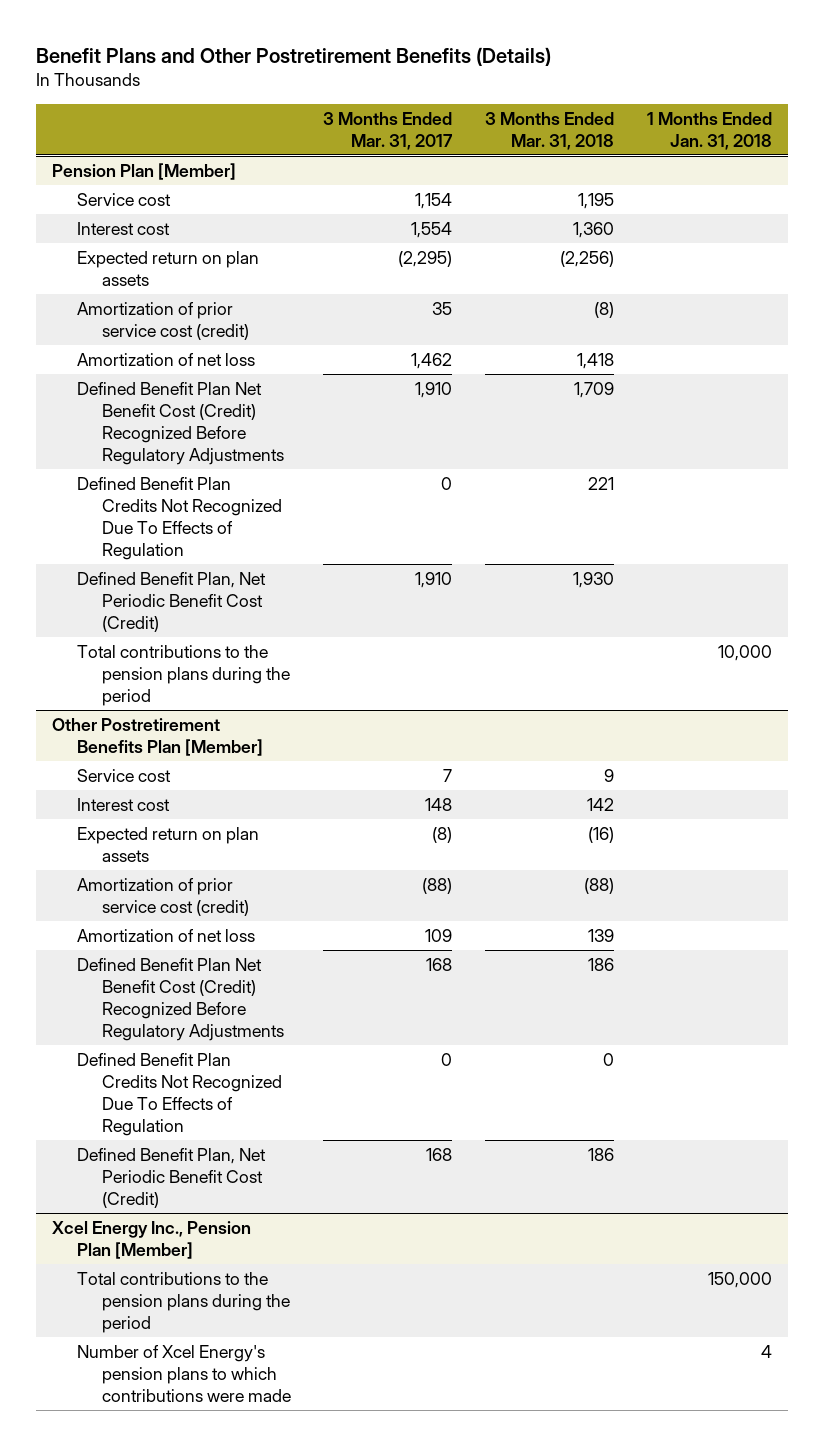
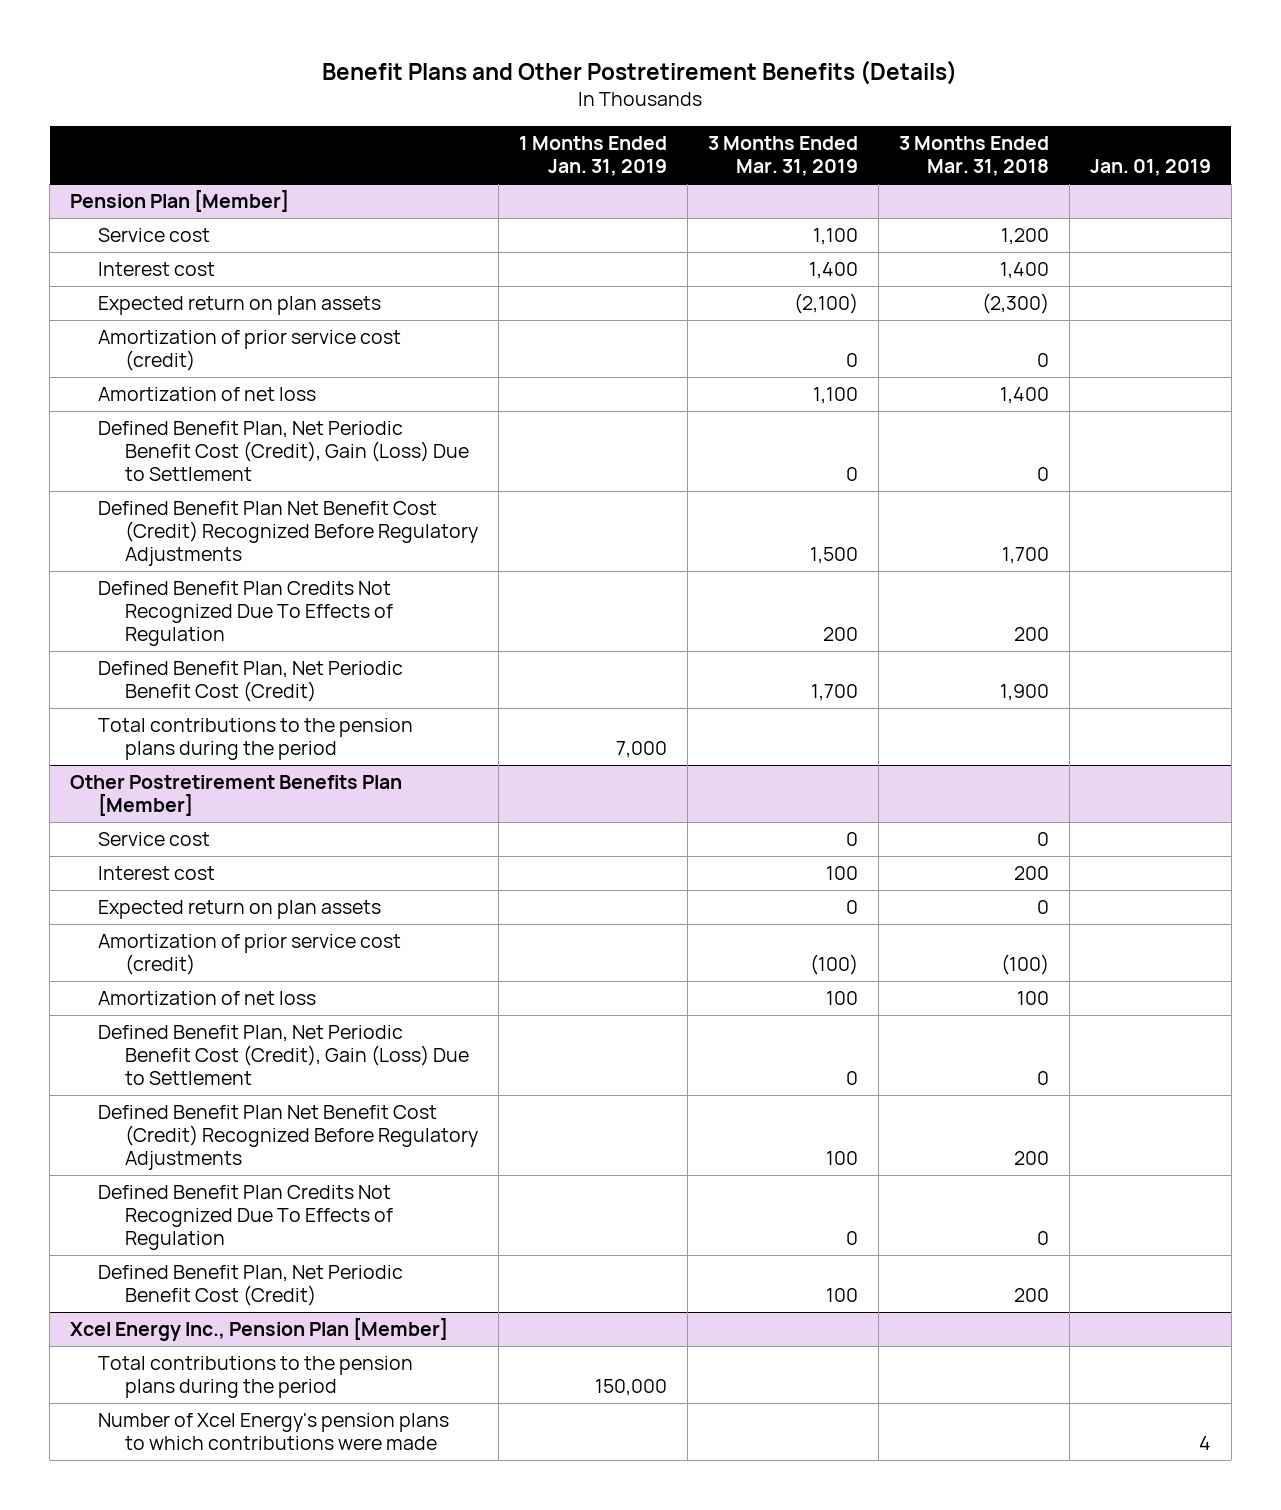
[323,111,454,150] 3 Months Ended Mar. 31, 2017 -> none
[646,111,772,150] 1 Months Ended Jan. 31, 2018 -> none
none -> [518,136,667,177] 1 Months Ended Jan. 31, 2019
none -> [707,136,858,177] 3 Months Ended Mar. 31, 2019
none -> [1089,159,1211,177] Jan. 01, 2019
[578,193,615,210] 1,195 -> [1000,228,1049,246] 1,200
[573,222,615,239] 1,360 -> [999,262,1049,280] 1,400
[560,251,615,268] (2,256) -> [981,293,1049,315] (2,300)
[594,302,615,319] (8) -> [1036,353,1049,368] 0
[577,353,615,370] 1,418 -> [999,387,1049,405] 1,400
none -> [97,421,469,482] Defined Benefit Plan, Net Periodic Benefit Cost (Credit), Gain (Loss) Due to Settlement
[574,382,615,399] 1,709 -> [1001,547,1049,565] 1,700
[588,477,615,491] 221 -> [1013,627,1049,642] 200
[573,572,615,589] 1,930 -> [999,684,1049,702] 1,900
[604,769,615,783] 9 -> [1036,832,1049,847] 0
[587,798,615,812] 142 -> [1013,866,1049,881] 200
[588,827,615,844] (16) -> [1036,900,1049,915] 0
[584,878,615,895] (88) -> [1000,954,1049,976] (100)
[588,929,615,943] 139 -> [1016,991,1049,1006] 100
none -> [97,1025,469,1086] Defined Benefit Plan, Net Periodic Benefit Cost (Credit), Gain (Loss) Due to Settlement
[588,958,615,972] 186 -> [1013,1151,1049,1166] 200
[588,1148,615,1162] 186 -> [1013,1288,1049,1303] 200

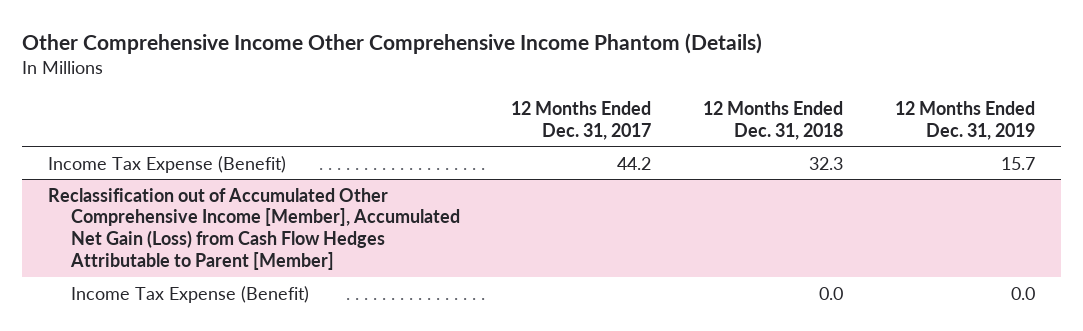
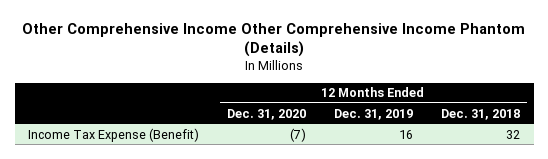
[511,100,652,140] 12 Months Ended Dec. 31, 2017 -> none
none -> [227,108,307,120] Dec. 31, 2020
[47,187,460,270] Reclassification out of Accumulated Other Comprehensive Income [Member], Accumulated Net Gain (Loss) from Cash Flow Hedges Attributable to Parent [Member] -> none
[70,285,309,303] Income Tax Expense (Benefit) -> none
[809,156,844,170] 32.3 -> [505,129,520,139] 32
[1000,156,1035,170] 15.7 -> [398,129,413,139] 16

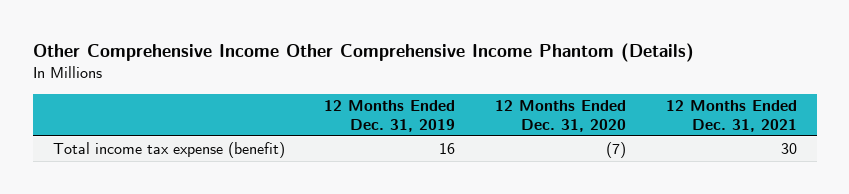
[440,108,520,120] Dec. 31, 2018 -> none
none -> [665,99,797,132] 12 Months Ended Dec. 31, 2021
[28,127,200,142] Income Tax Expense (Benefit) -> [52,142,285,159] Total income tax expense (benefit)

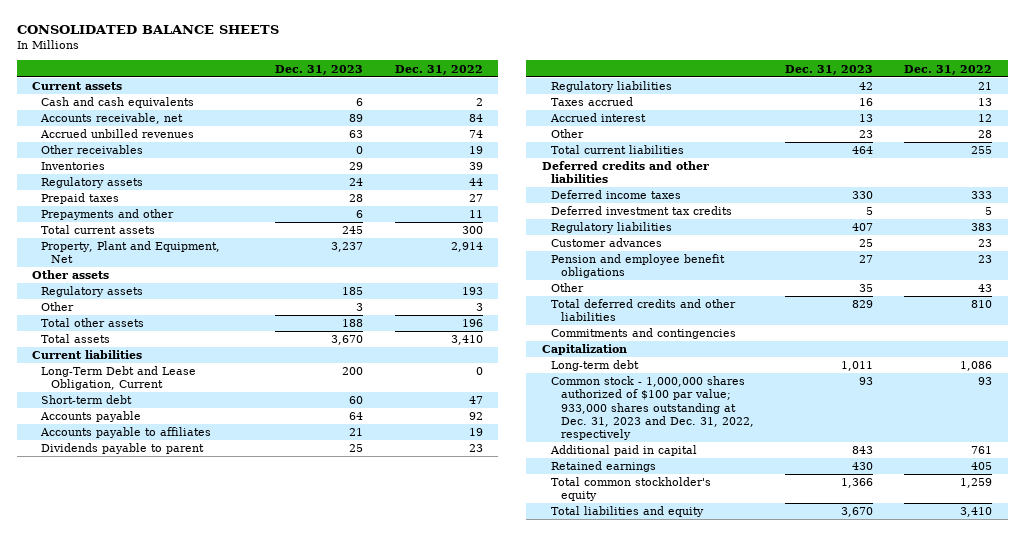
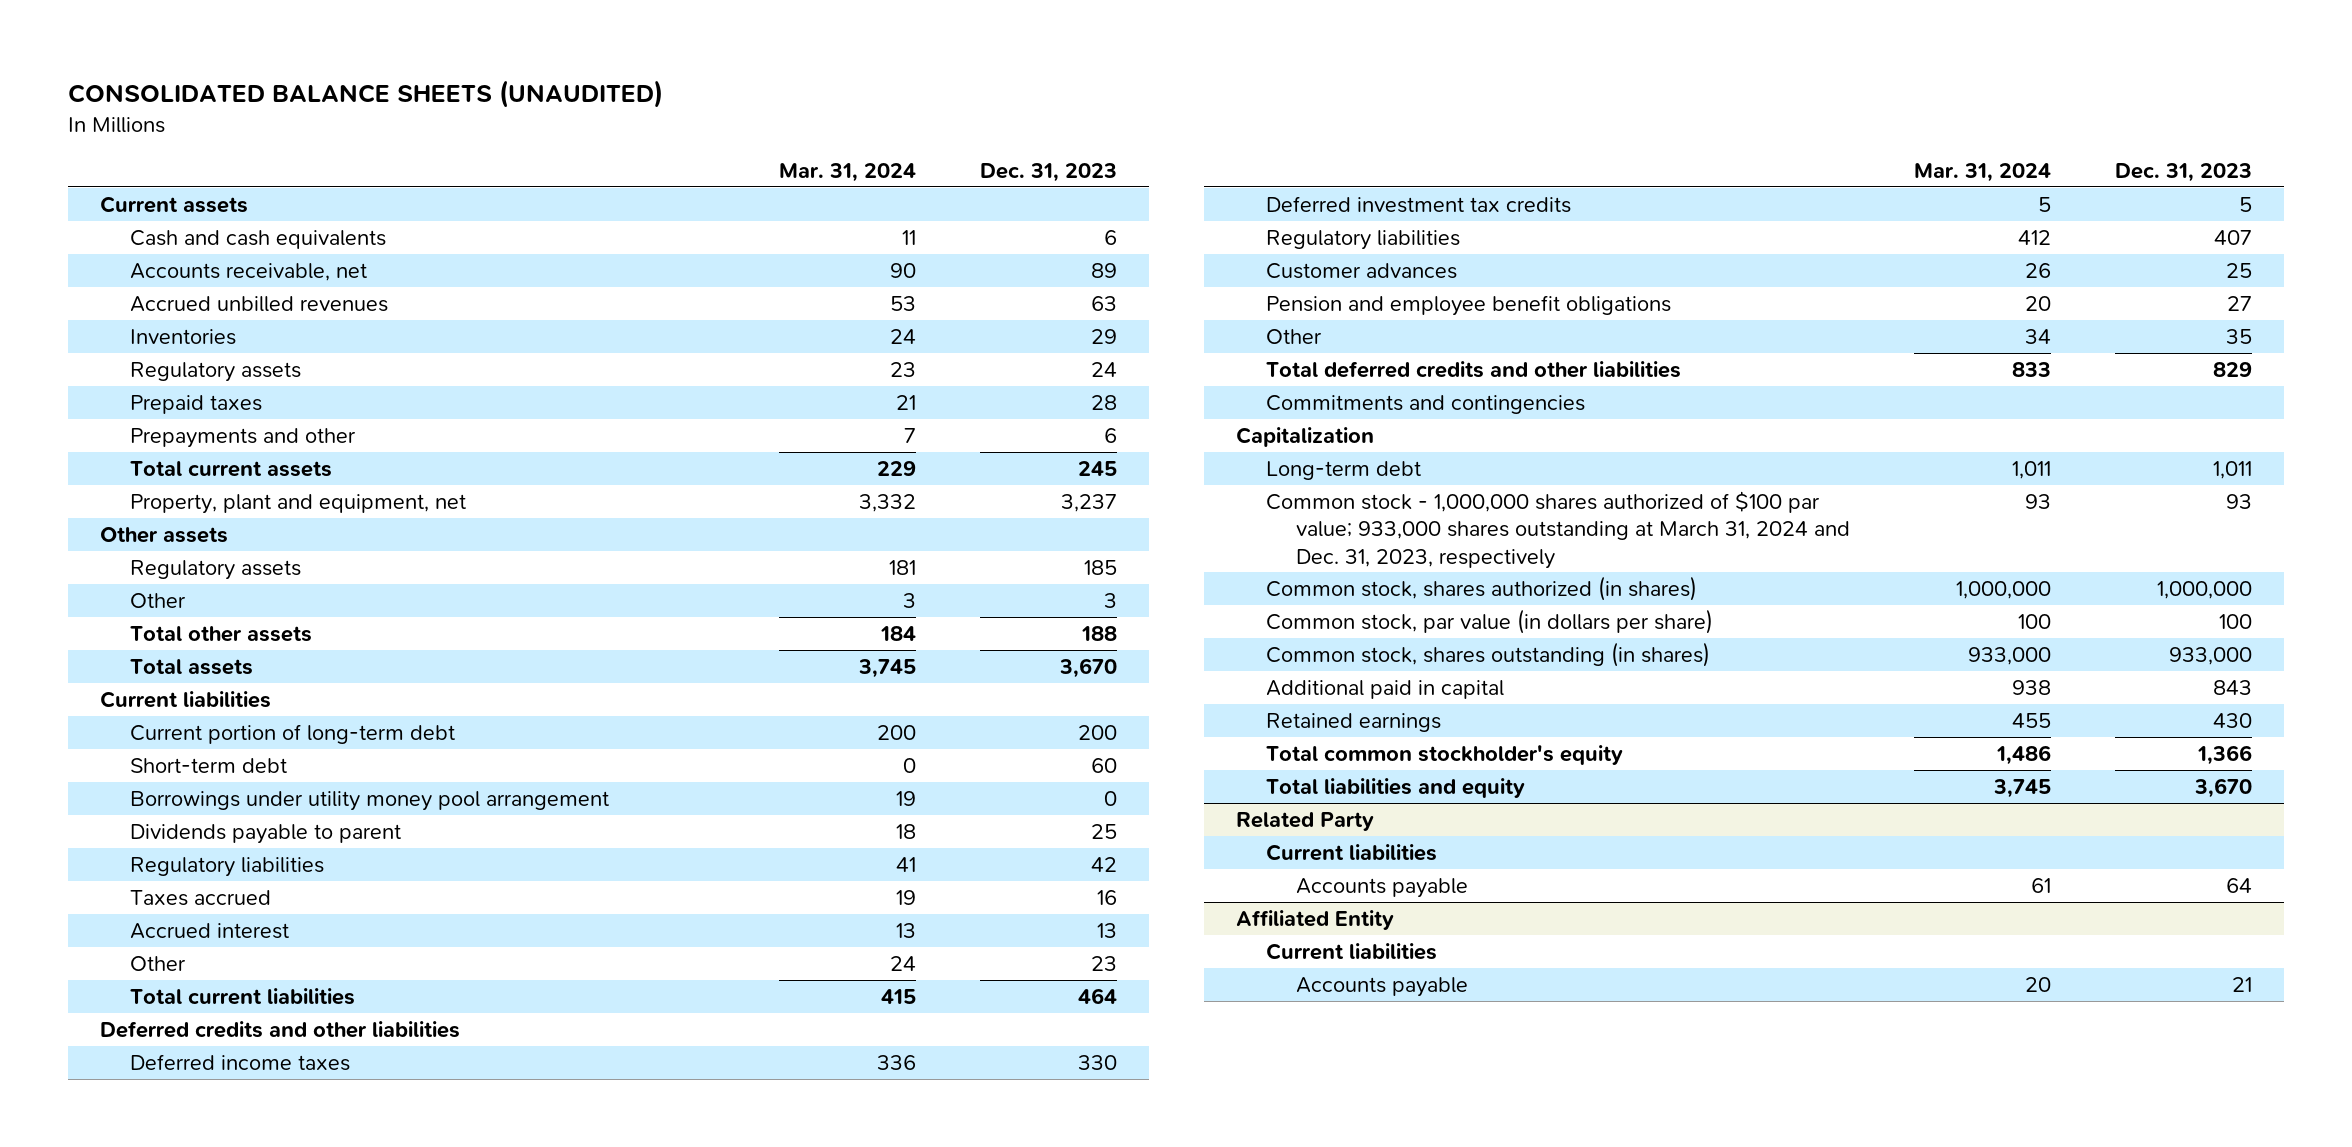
[16,24,279,34] CONSOLIDATED BALANCE SHEETS -> [68,80,664,109] CONSOLIDATED BALANCE SHEETS (UNAUDITED)
[394,64,483,75] Dec. 31, 2022 -> none
none -> [778,162,916,182] Mar. 31, 2024
[41,145,144,155] Other receivables -> none
[41,241,221,264] Property, Plant and Equipment, Net -> [130,493,467,514] Property, plant and equipment, net
[41,366,197,391] Long-Term Debt and Lease Obligation, Current -> [130,723,456,744] Current portion of long-term debt
[40,411,142,423] Accounts payable -> none
[40,427,212,439] Accounts payable to affiliates -> none
none -> [130,790,610,811] Borrowings under utility money pool arrangement
[551,376,754,440] Common stock - 1,000,000 shares authorized of $100 par value; 933,000 shares outstanding at Dec. 31, 2023 and Dec. 31, 2022, respectively -> [1265,490,1850,569] Common stock - 1,000,000 shares authorized of $100 par value; 933,000 shares outstanding at March 31, 2024 and Dec. 31, 2023, respectively
none -> [1265,575,1697,601] Common stock, shares authorized (in shares)
none -> [1265,608,1713,634] Common stock, par value (in dollars per share)
none -> [1265,641,1710,667] Common stock, shares outstanding (in shares)
none -> [1235,811,1374,831] Related Party
none -> [1265,843,1437,861] Current liabilities
none -> [1295,877,1468,898] Accounts payable
none -> [1235,909,1394,930] Affiliated Entity
none -> [1265,942,1437,960] Current liabilities
none -> [1295,976,1468,997] Accounts payable

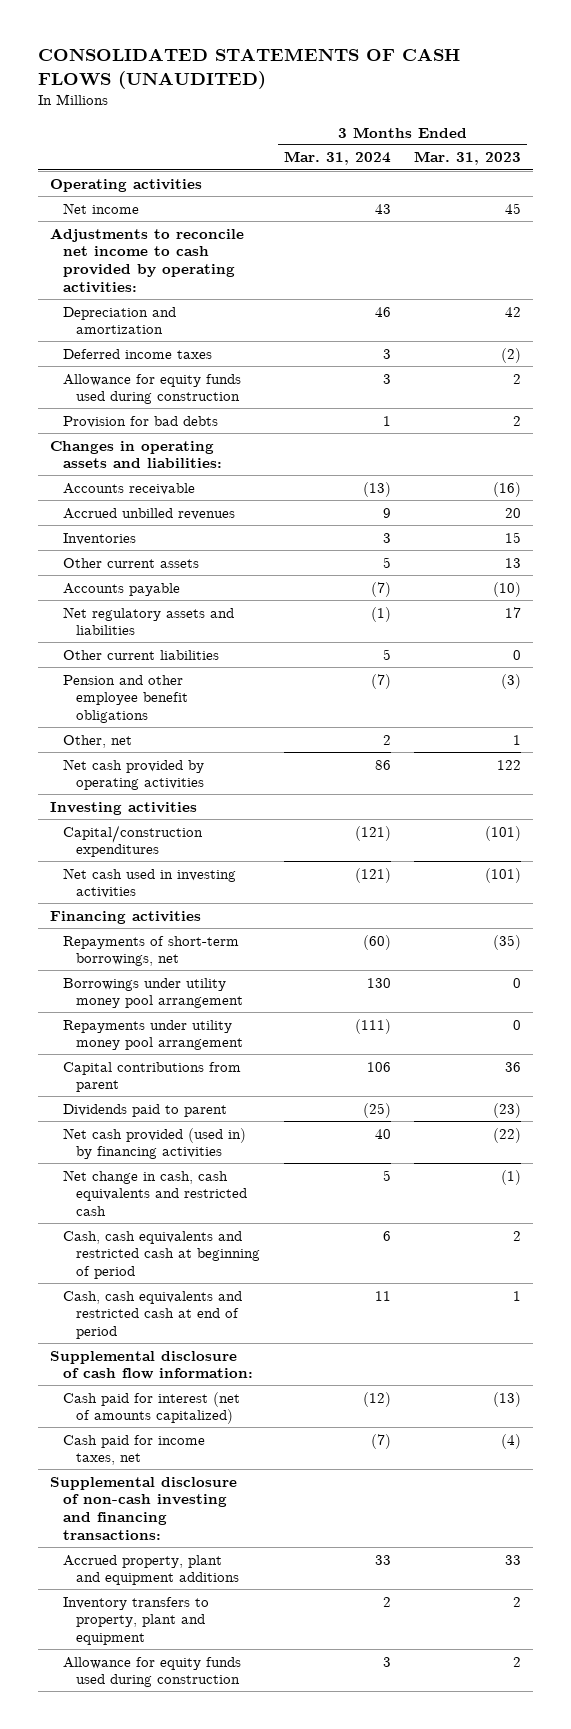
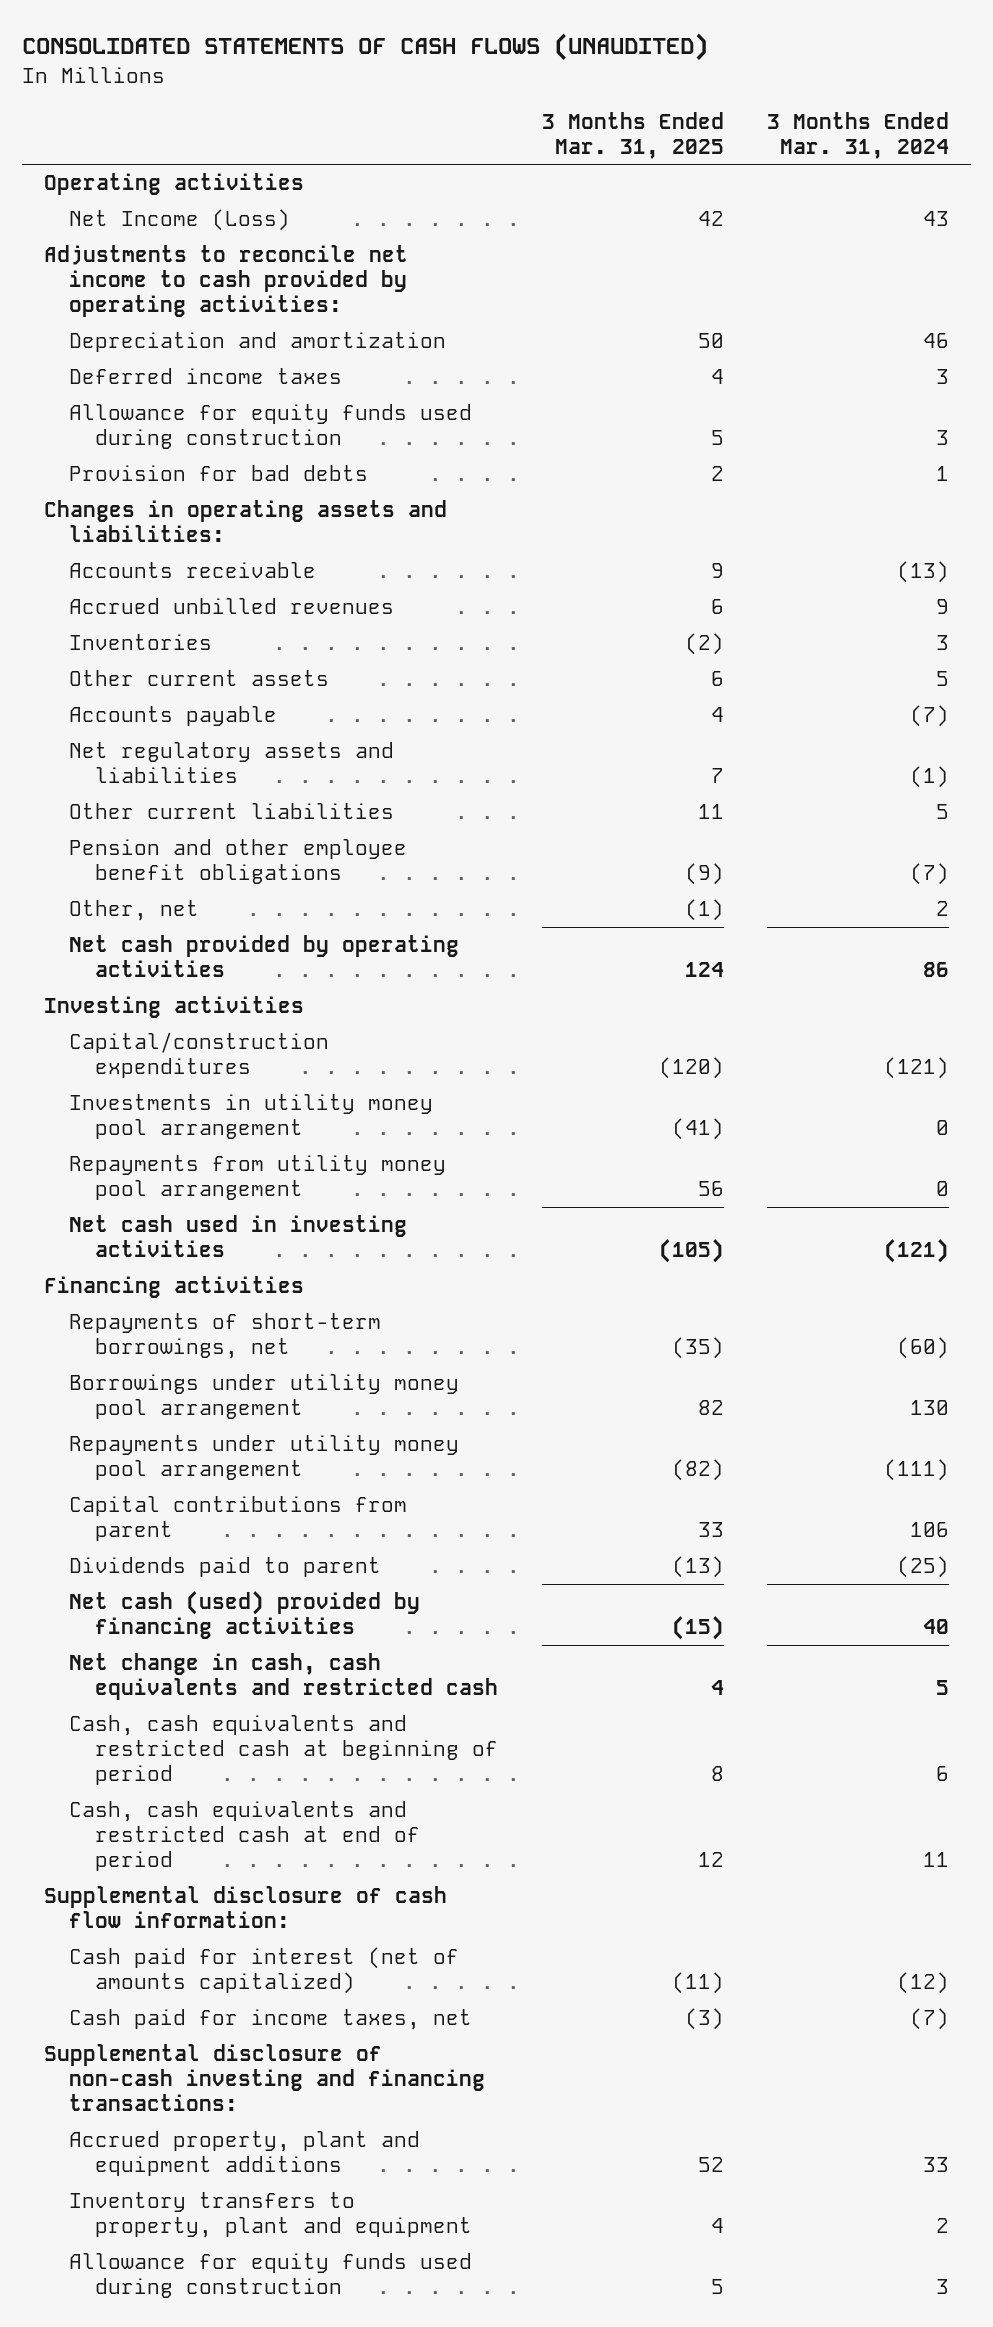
[414,151,522,166] Mar. 31, 2023 -> none
none -> [541,111,724,159] 3 Months Ended Mar. 31, 2025
[62,202,139,214] Net income -> [69,209,291,232] Net Income (Loss)
none -> [69,1094,434,1140] Investments in utility money pool arrangement
none -> [69,1155,447,1201] Repayments from utility money pool arrangement
[62,1127,246,1160] Net cash provided (used in) by financing activities -> [69,1591,421,1640] Net cash (used) provided by financing activities

